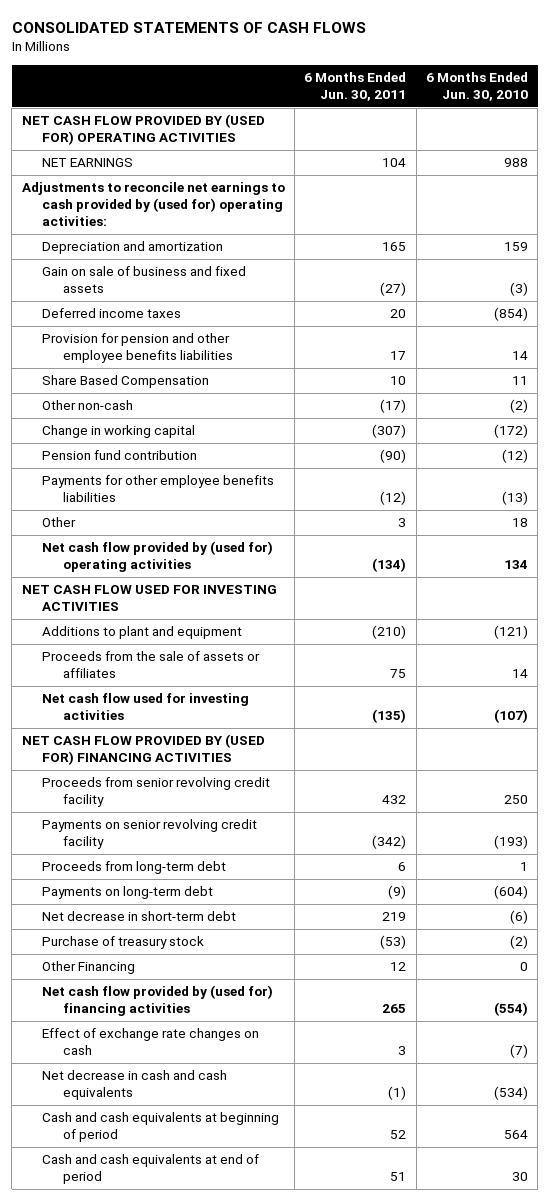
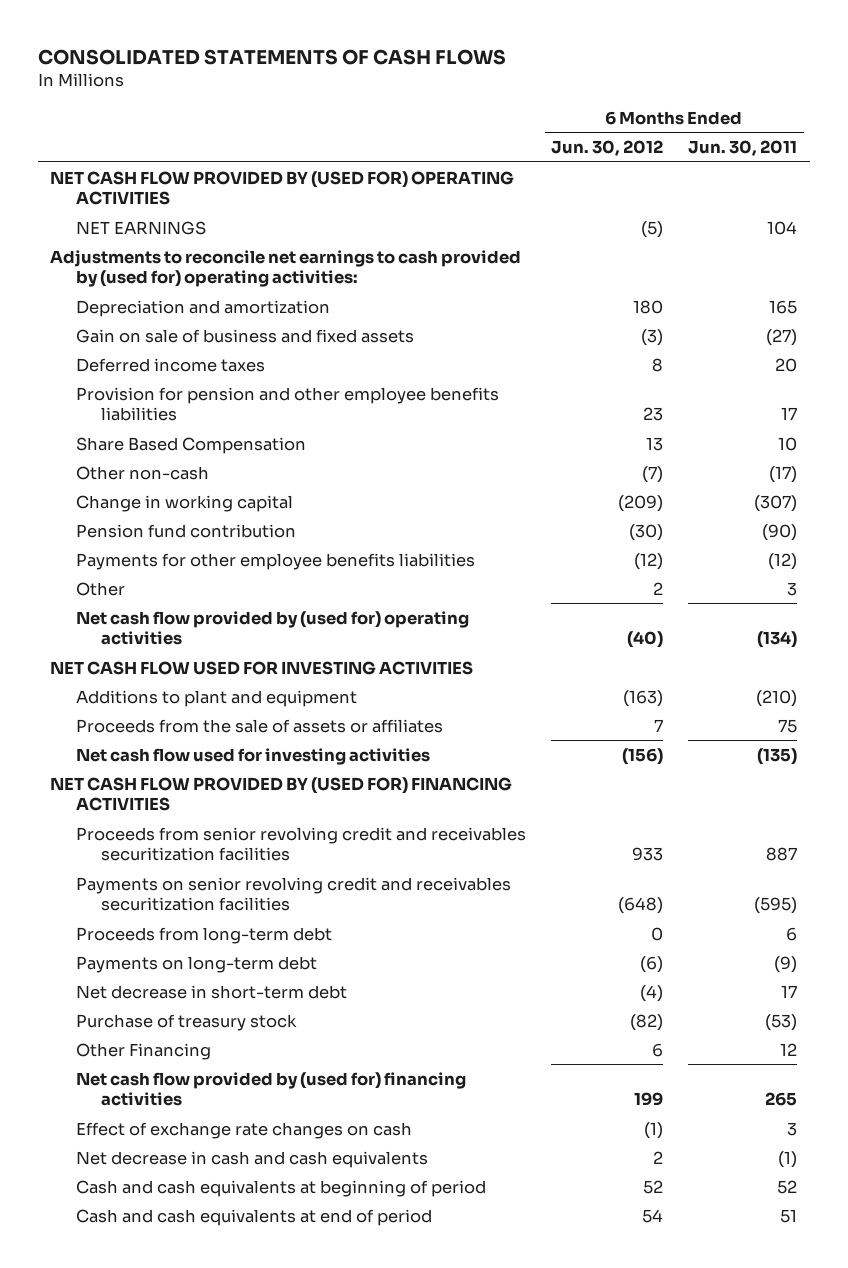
[425,72,528,102] 6 Months Ended Jun. 30, 2010 -> none
none -> [551,140,664,157] Jun. 30, 2012
[42,777,271,808] Proceeds from senior revolving credit facility -> [75,826,526,862] Proceeds from senior revolving credit and receivables securitization facilities
[382,795,407,805] 432 -> [766,847,798,862] 887
[42,819,258,850] Payments on senior revolving credit facility -> [75,876,511,912] Payments on senior revolving credit and receivables securitization facilities
[372,835,407,850] (342) -> [754,897,798,915] (595)
[382,912,407,922] 219 -> [781,984,798,998] 17

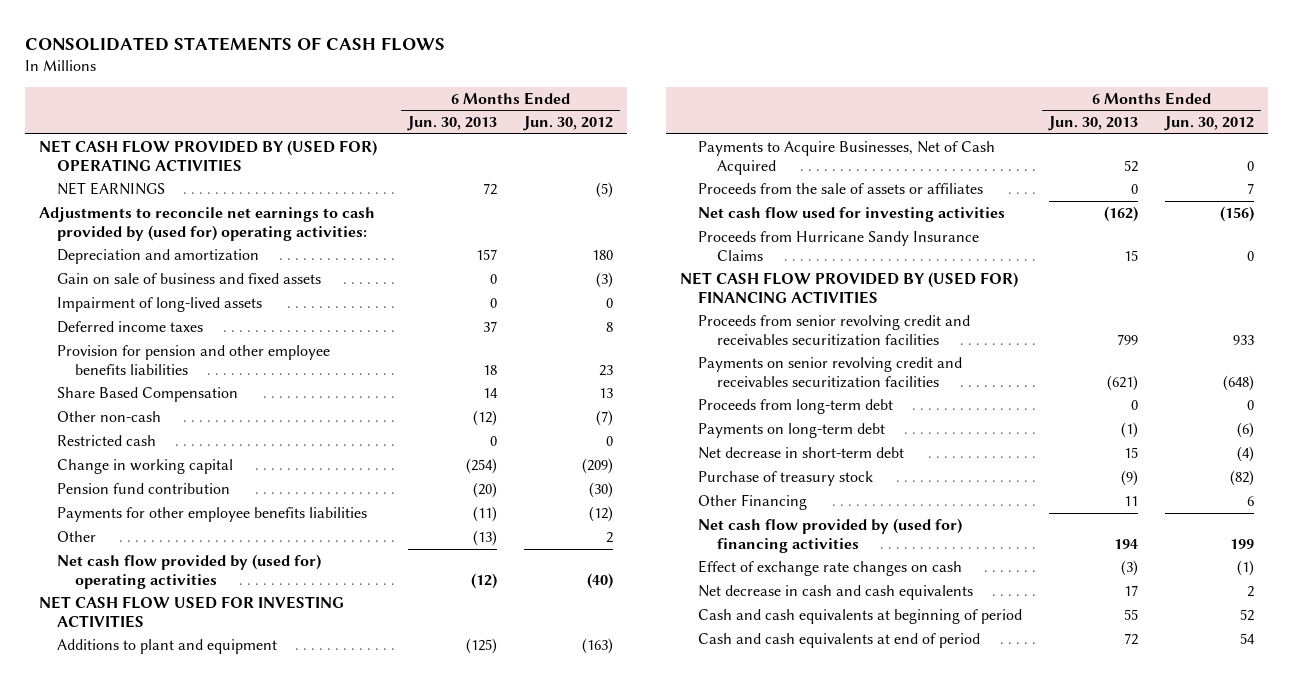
[688,140,798,157] Jun. 30, 2011 -> none
none -> [407,116,498,132] Jun. 30, 2013
none -> [57,296,263,312] Impairment of long-lived assets
none -> [57,434,157,446] Restricted cash
none -> [698,140,996,175] Payments to Acquire Businesses, Net of Cash Acquired
none -> [698,230,980,261] Proceeds from Hurricane Sandy Insurance Claims

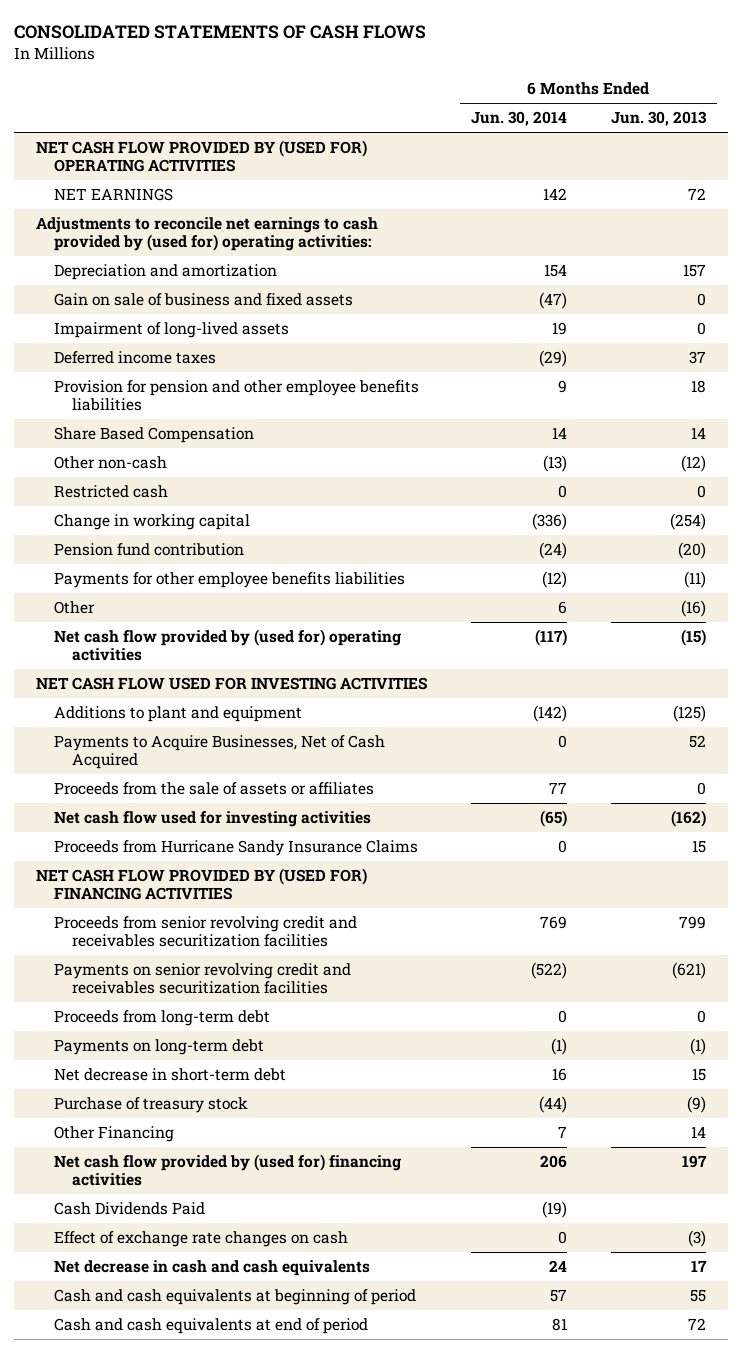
[523,116,614,132] Jun. 30, 2012 -> none
none -> [471,111,568,127] Jun. 30, 2014
[473,529,498,546] (13) -> [680,600,706,618] (16)
[471,572,498,589] (12) -> [680,629,706,647] (15)
[1124,495,1139,506] 11 -> [690,1126,706,1139] 14
[1114,538,1139,549] 194 -> [681,1155,707,1169] 197
none -> [53,1202,205,1216] Cash Dividends Paid

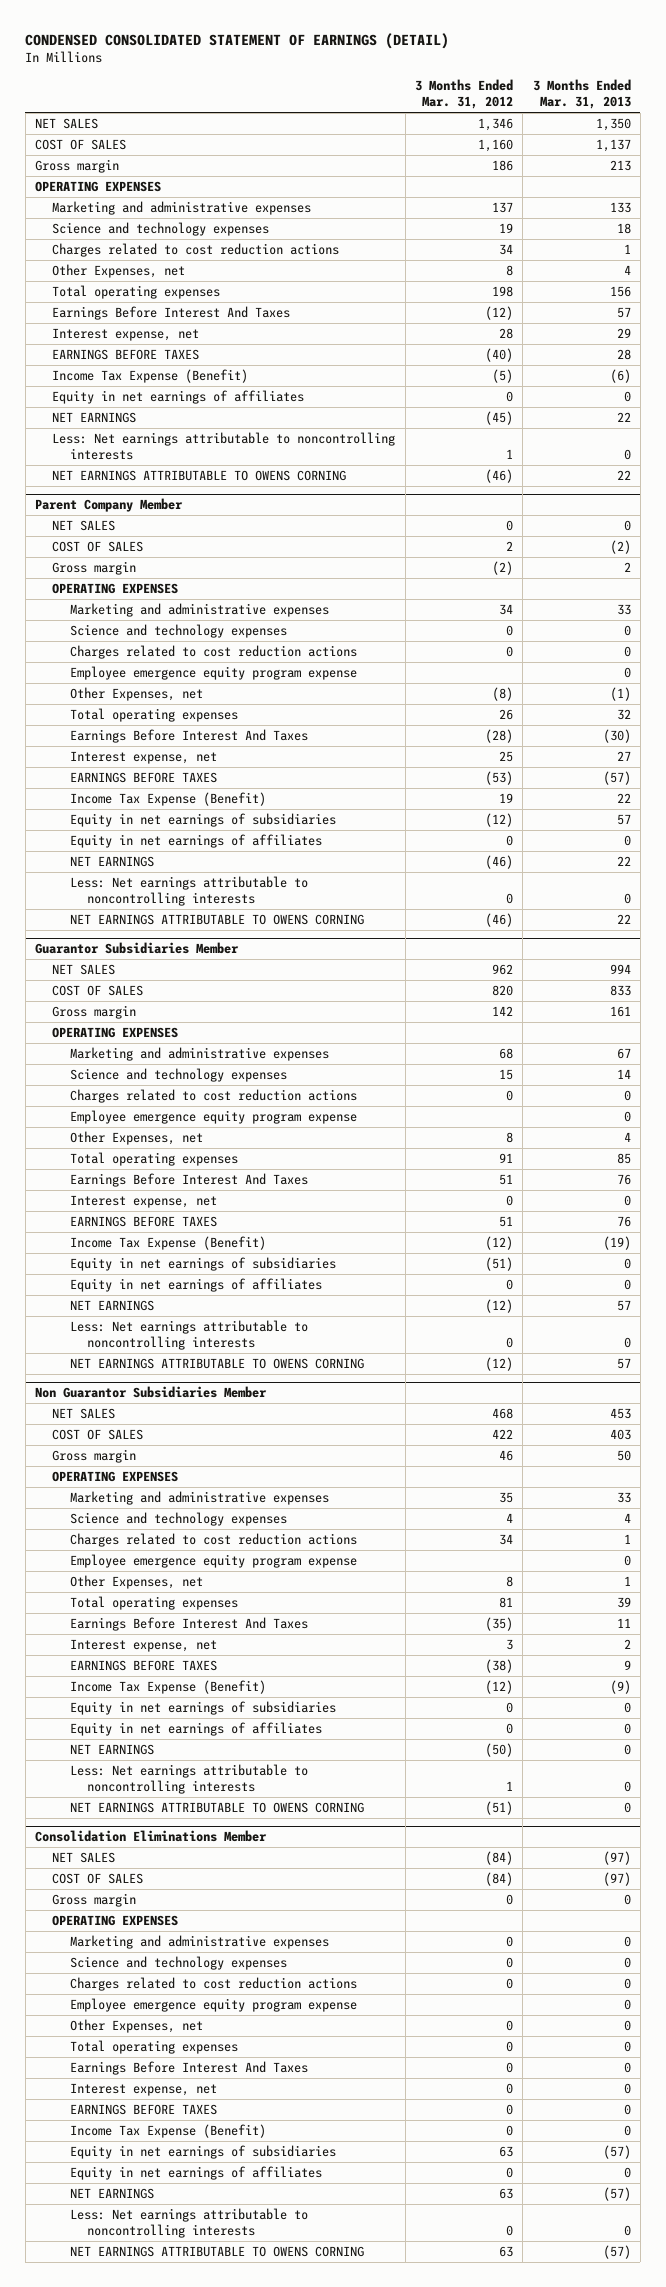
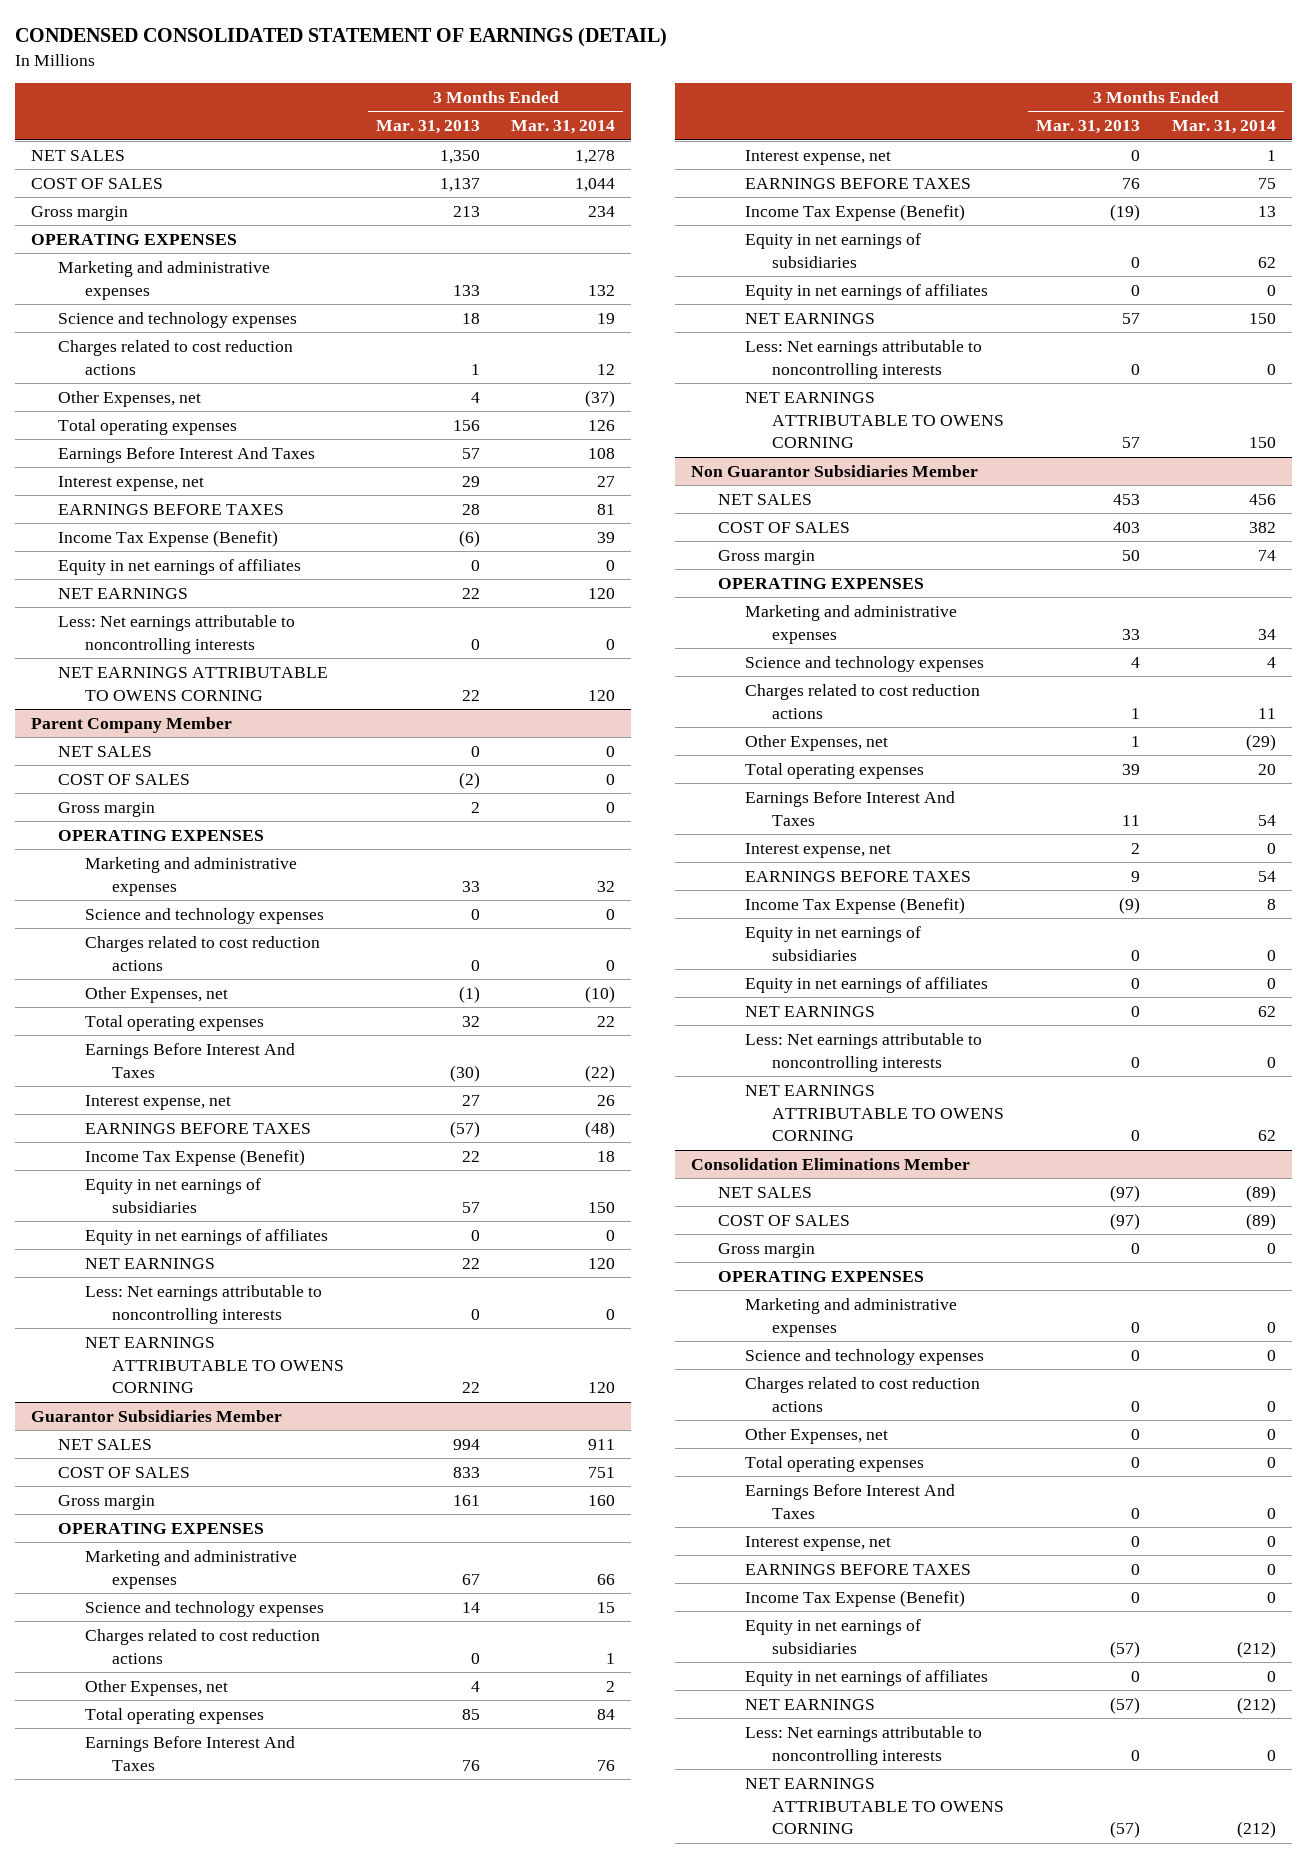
[414,79,513,110] 3 Months Ended Mar. 31, 2012 -> none
none -> [511,120,616,135] Mar. 31, 2014
[69,666,357,681] Employee emergence equity program expense -> none
[69,1110,357,1125] Employee emergence equity program expense -> none
[69,1554,357,1569] Employee emergence equity program expense -> none
[69,1998,357,2013] Employee emergence equity program expense -> none

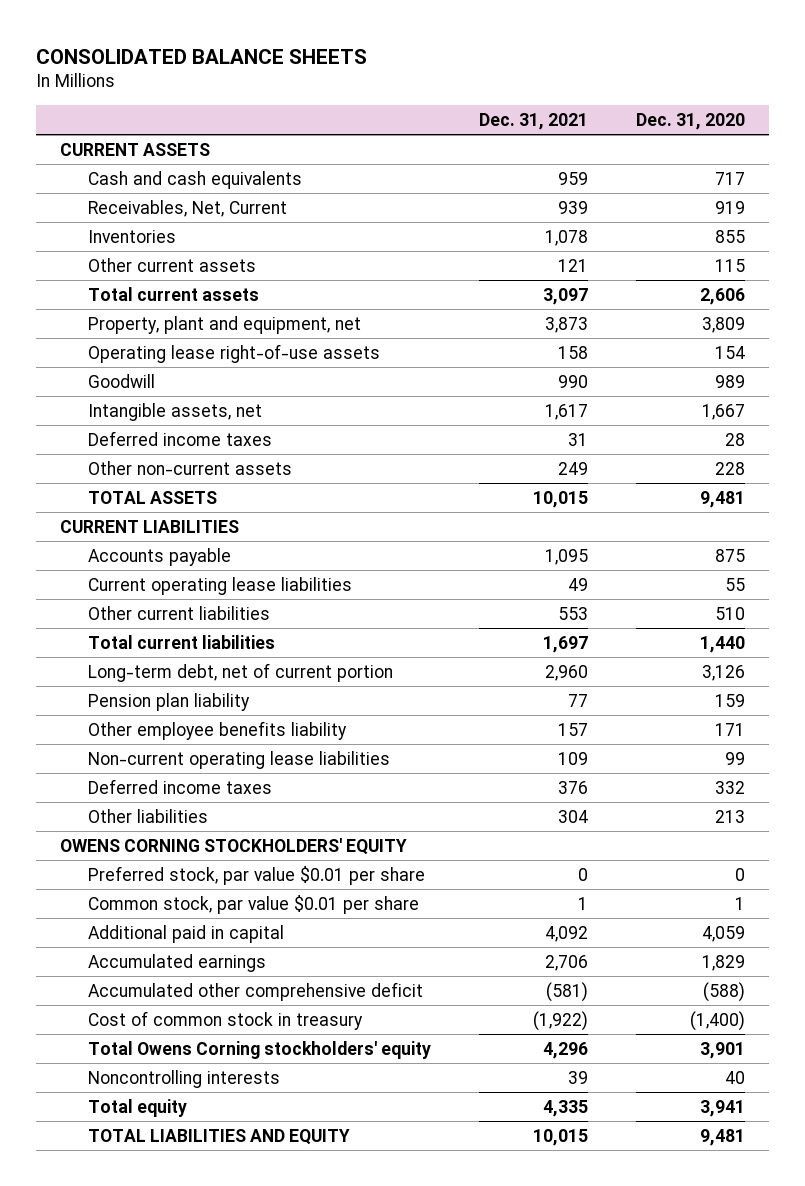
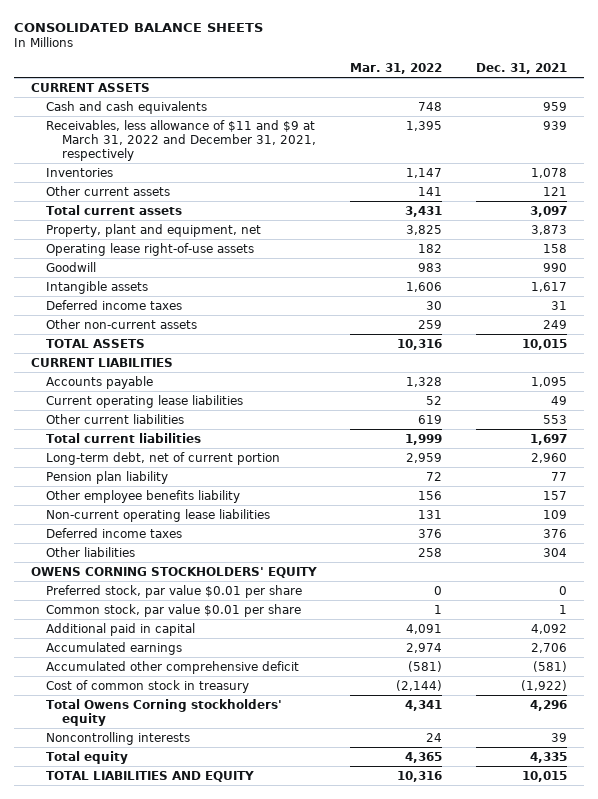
[636,113,746,131] Dec. 31, 2020 -> none
none -> [350,63,443,75] Mar. 31, 2022
[87,199,287,217] Receivables, Net, Current -> [46,119,316,161] Receivables, less allowance of $11 and $9 at March 31, 2022 and December 31, 2021, respectively
[87,402,262,421] Intangible assets, net -> [46,280,149,294] Intangible assets

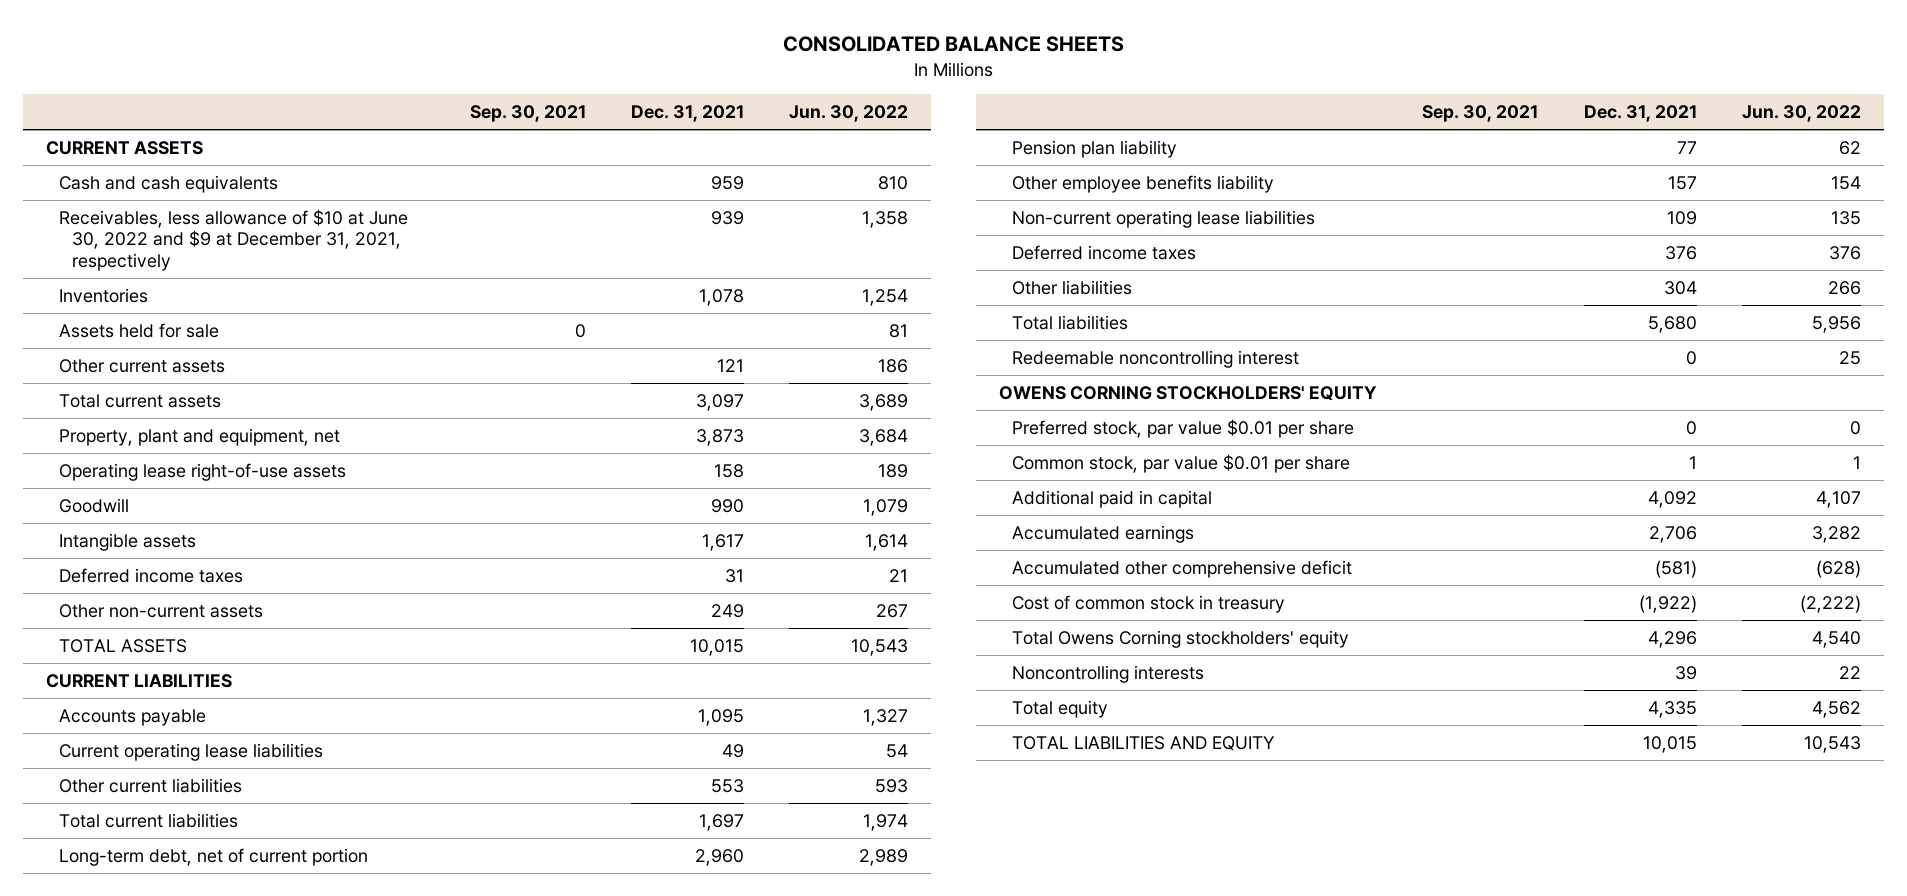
[350,63,443,75] Mar. 31, 2022 -> none
none -> [469,104,586,122] Sep. 30, 2021
none -> [789,104,909,122] Jun. 30, 2022
[46,119,316,161] Receivables, less allowance of $11 and $9 at March 31, 2022 and December 31, 2021, respectively -> [58,209,408,271] Receivables, less allowance of $10 at June 30, 2022 and $9 at December 31, 2021, respectively
none -> [58,323,219,339] Assets held for sale
none -> [1011,315,1128,331] Total liabilities
none -> [1011,350,1299,369] Redeemable noncontrolling interest

